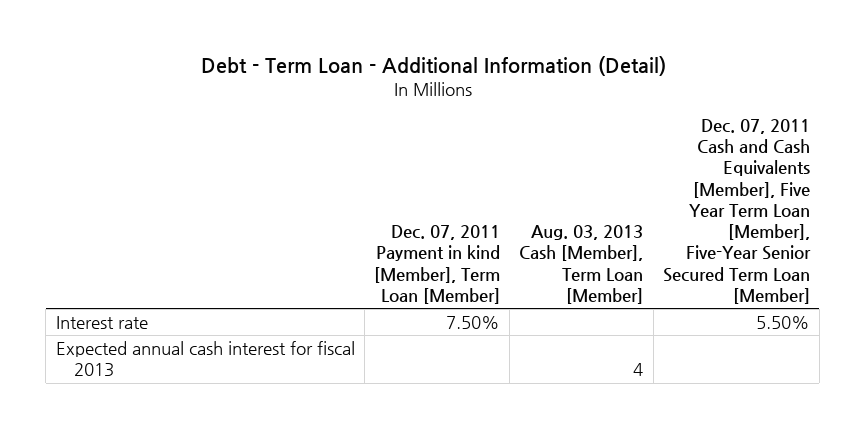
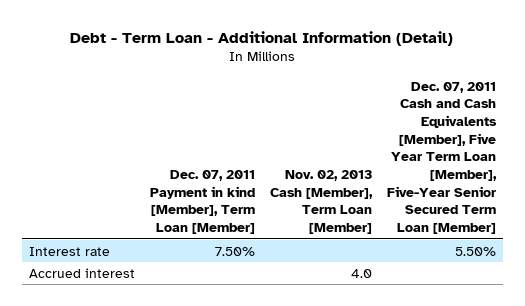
[519,225,644,304] Aug. 03, 2013 Cash [Member], Term Loan [Member] -> none
none -> [269,170,373,235] Nov. 02, 2013 Cash [Member], Term Loan [Member]
[55,341,355,378] Expected annual cash interest for fiscal 2013 -> [29,267,136,278] Accrued interest

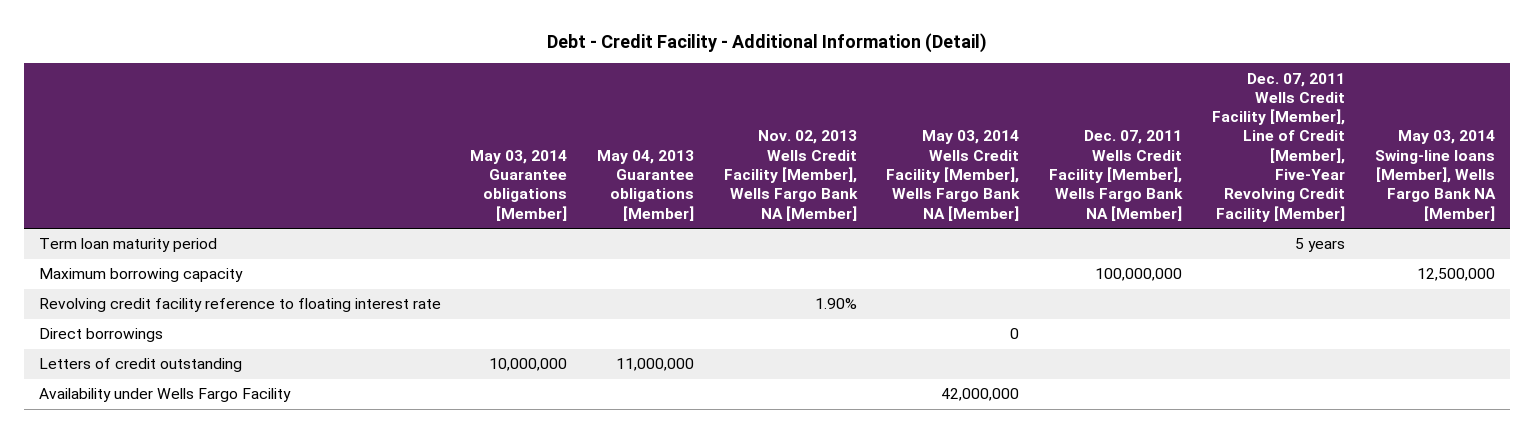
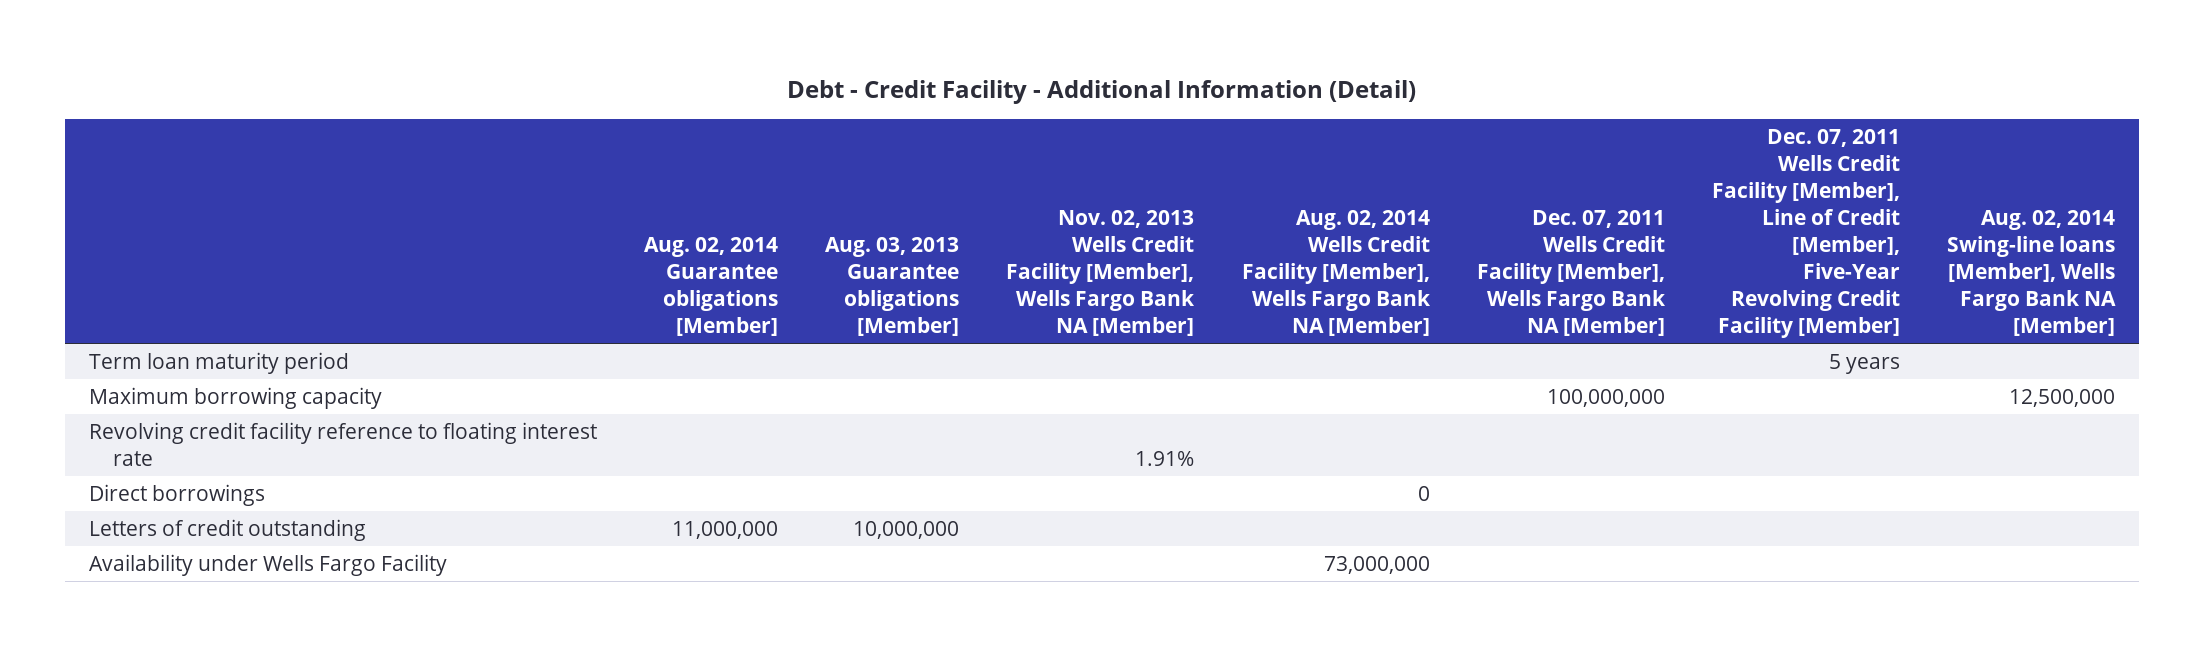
[470,149,568,221] May 03, 2014 Guarantee obligations [Member] -> none
[597,149,695,221] May 04, 2013 Guarantee obligations [Member] -> none
[886,130,1021,221] May 03, 2014 Wells Credit Facility [Member], Wells Fargo Bank NA [Member] -> none
[1374,130,1496,221] May 03, 2014 Swing-line loans [Member], Wells Fargo Bank NA [Member] -> none
none -> [644,237,779,337] Aug. 02, 2014 Guarantee obligations [Member]
none -> [825,237,960,337] Aug. 03, 2013 Guarantee obligations [Member]
none -> [1241,209,1431,337] Aug. 02, 2014 Wells Credit Facility [Member], Wells Fargo Bank NA [Member]
none -> [1947,209,2117,337] Aug. 02, 2014 Swing-line loans [Member], Wells Fargo Bank NA [Member]
[814,298,857,310] 1.90% -> [1135,451,1195,467] 1.91%

